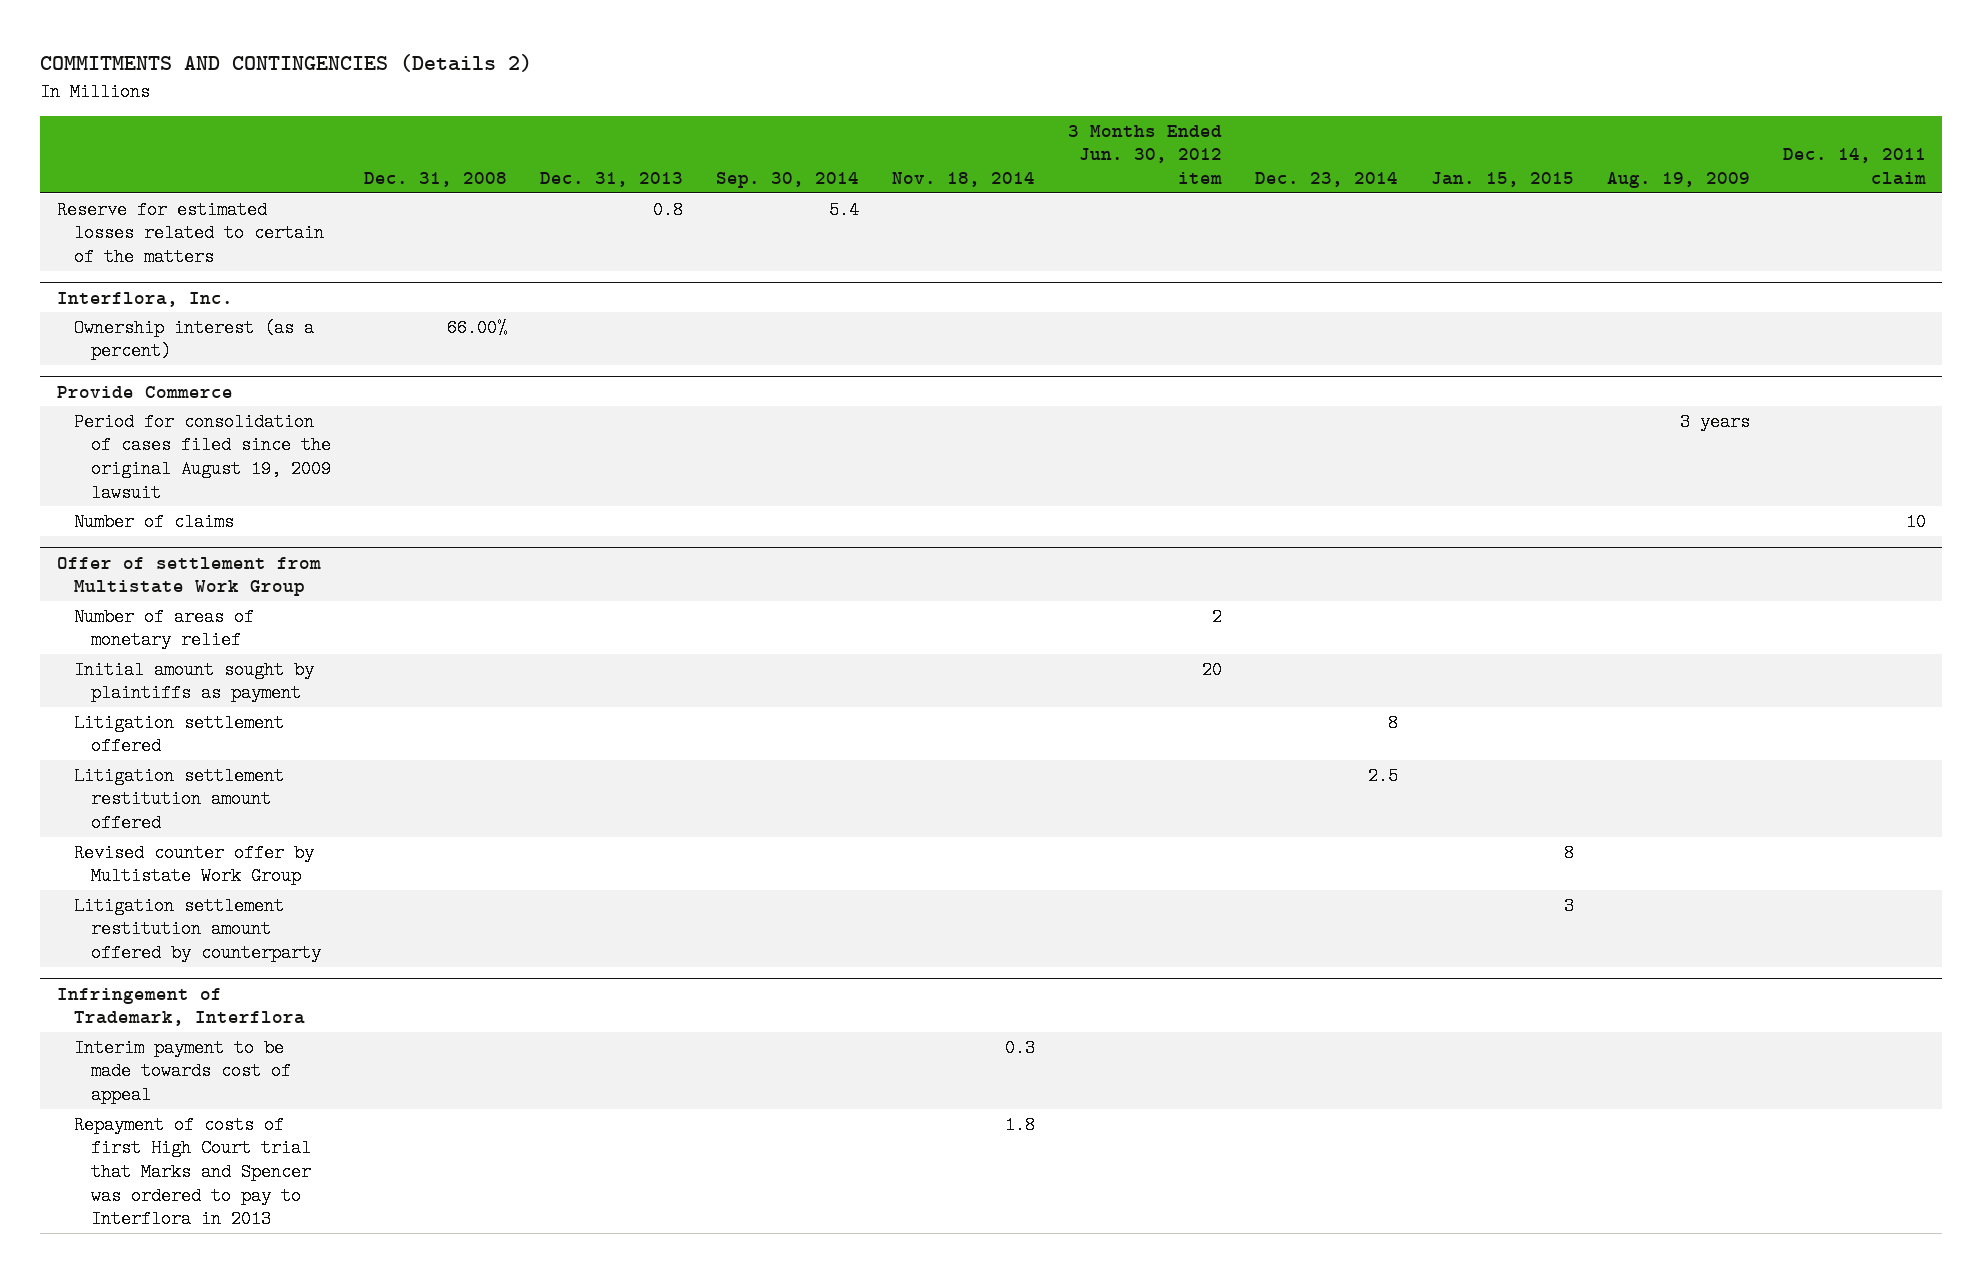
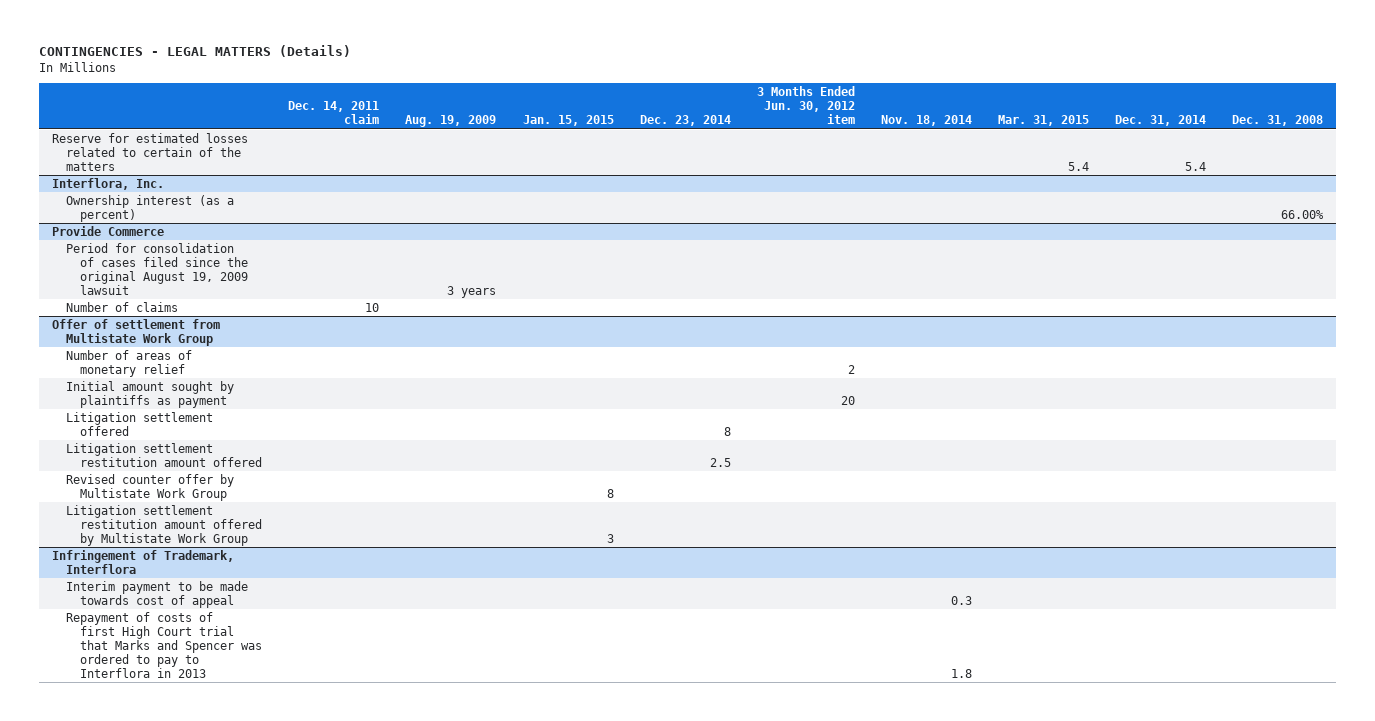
[40,54,533,73] COMMITMENTS AND CONTINGENCIES (Details 2) -> [38,45,351,58] CONTINGENCIES - LEGAL MATTERS (Details)
[540,171,684,187] Dec. 31, 2013 -> none
[716,171,860,188] Sep. 30, 2014 -> none
none -> [997,115,1089,127] Mar. 31, 2015
none -> [1114,115,1206,127] Dec. 31, 2014
[74,896,322,962] Litigation settlement restitution amount offered by counterparty -> [65,504,263,546] Litigation settlement restitution amount offered by Multistate Work Group

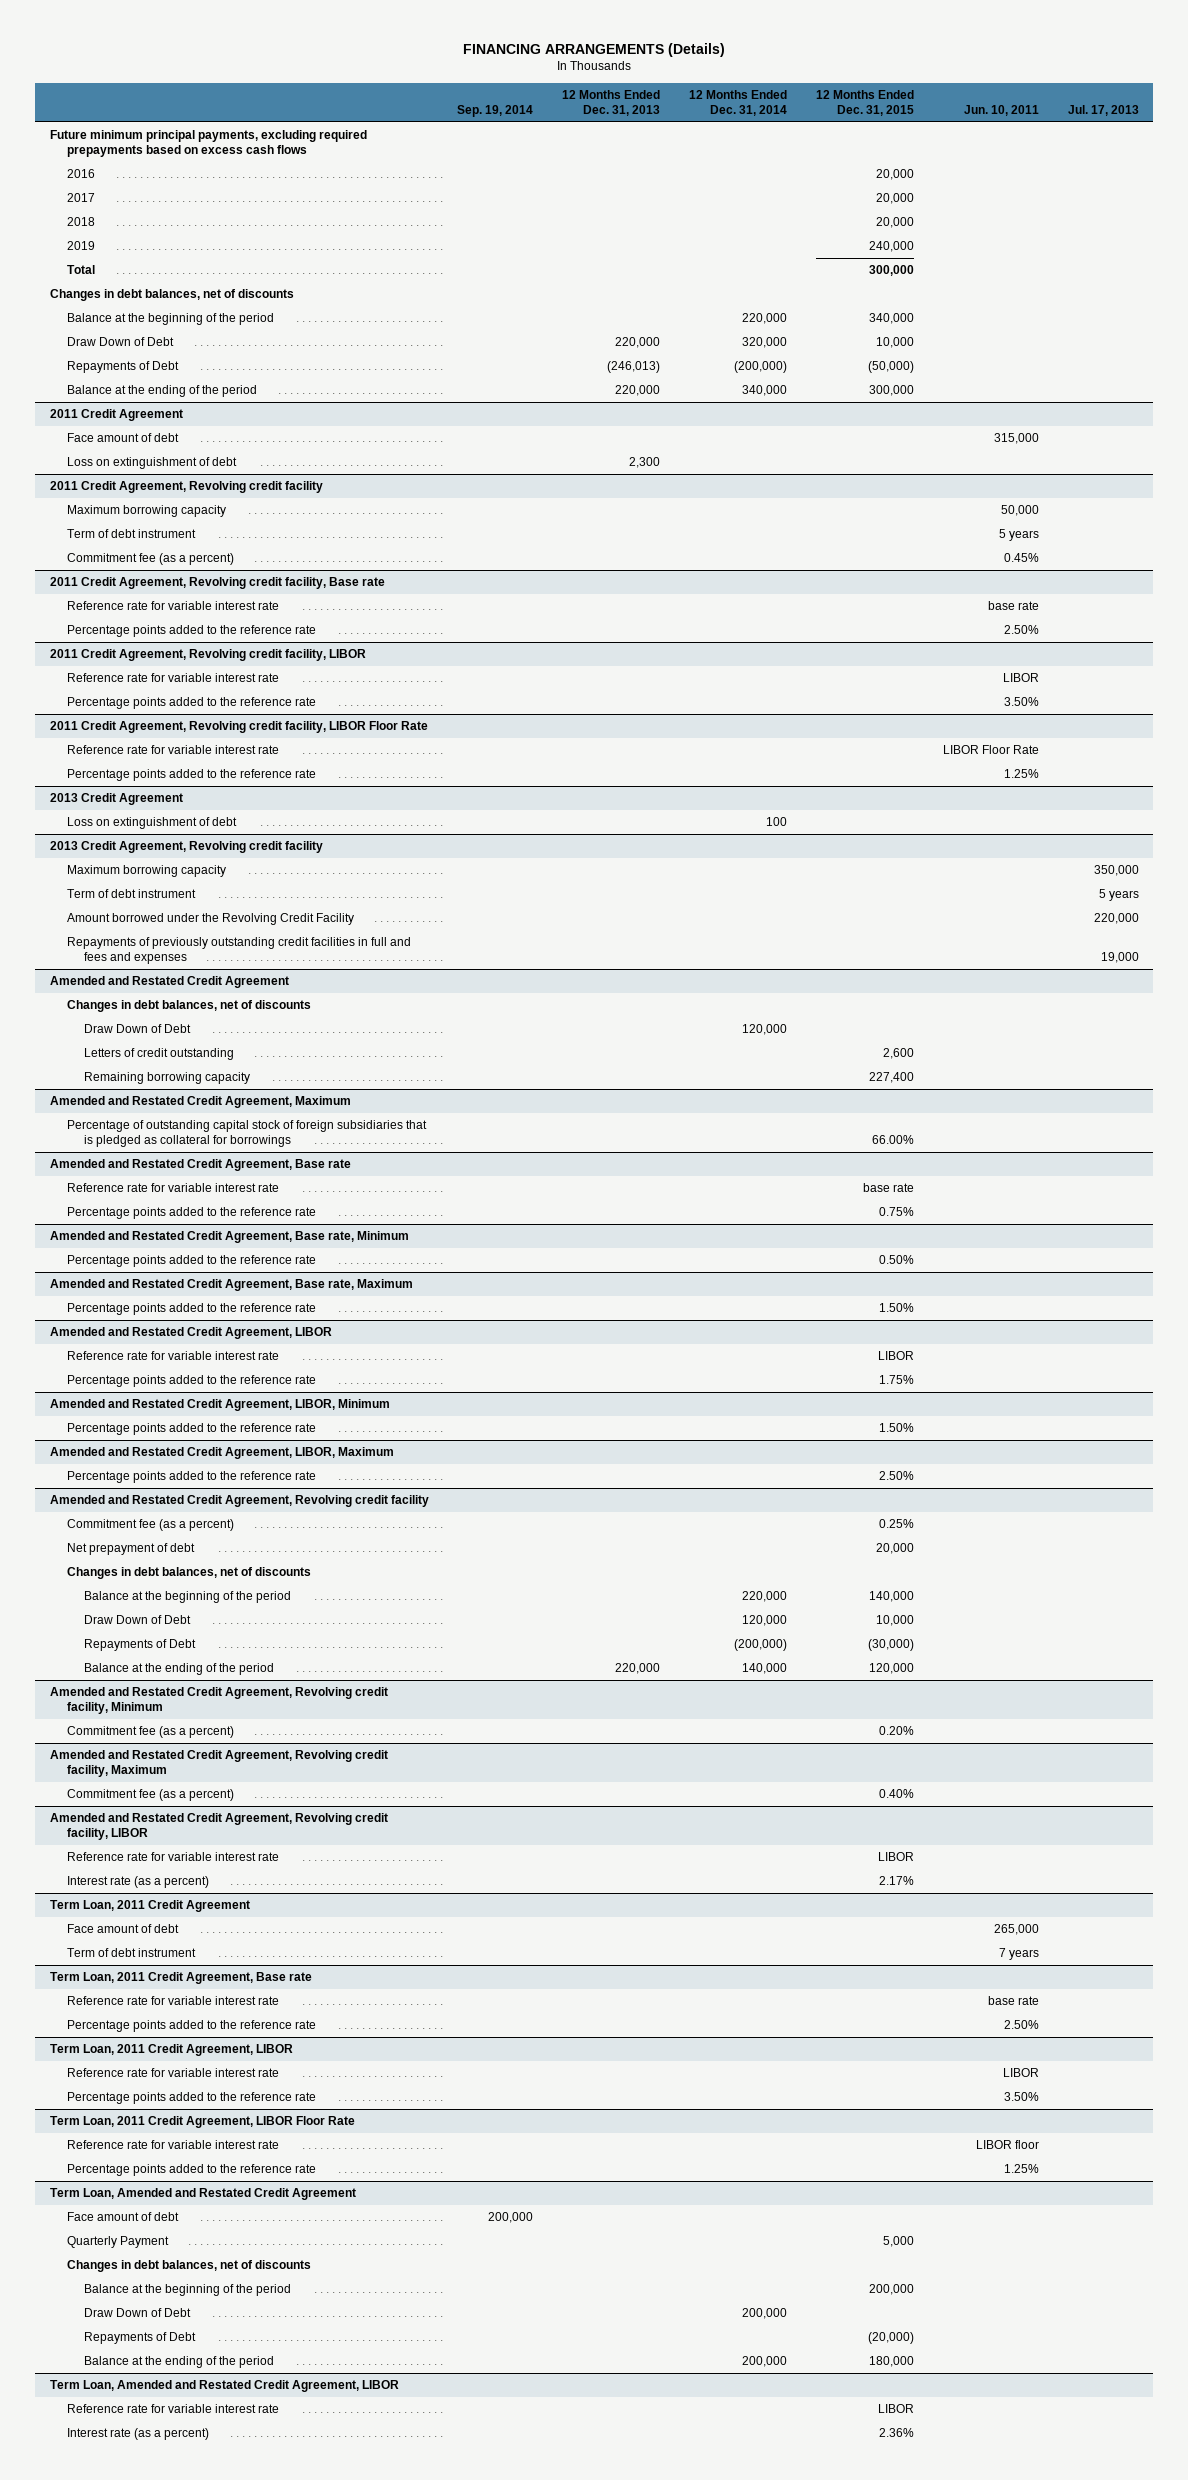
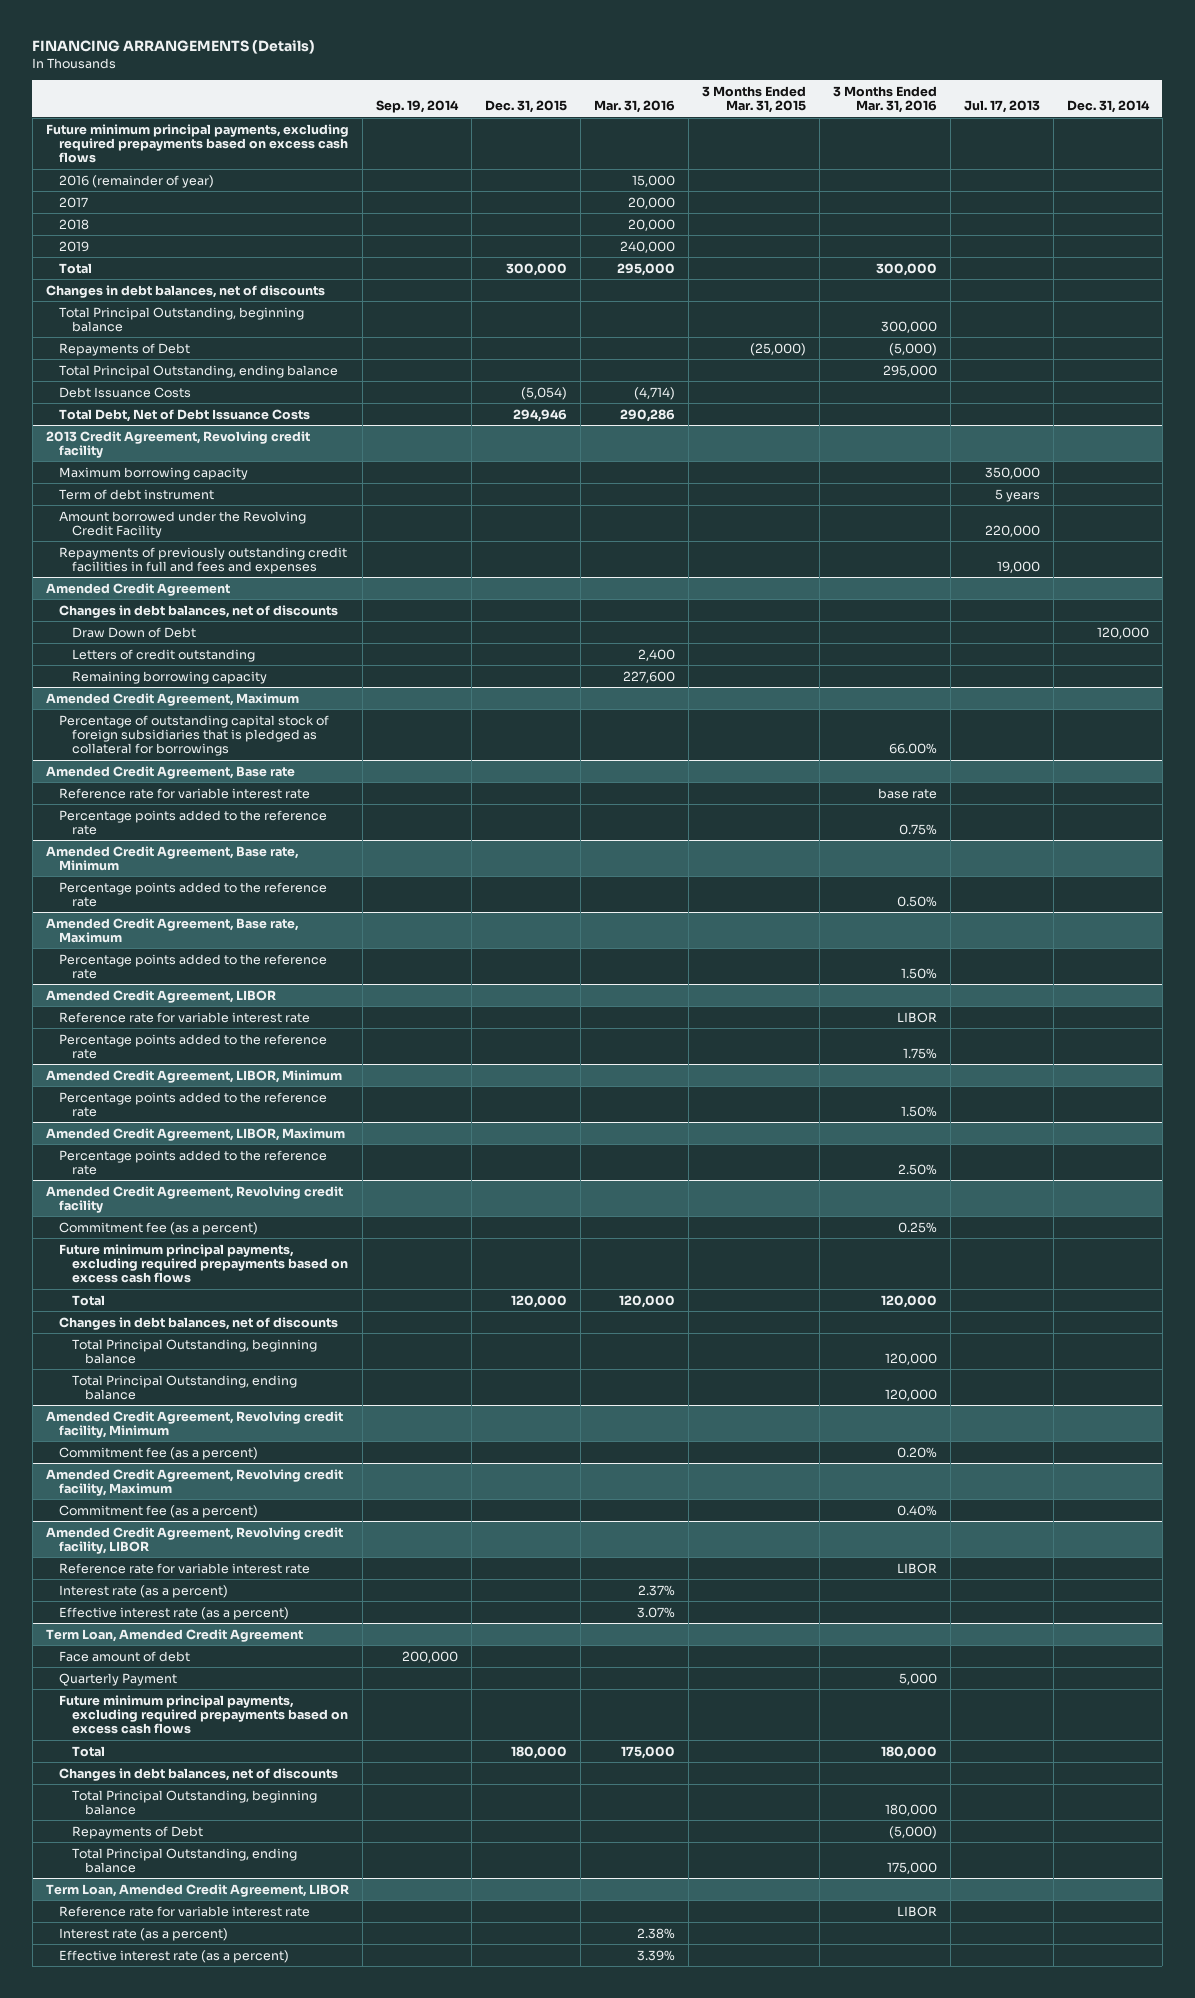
[562,90,661,116] 12 Months Ended Dec. 31, 2013 -> none
[689,90,788,116] 12 Months Ended Dec. 31, 2014 -> none
[815,90,914,116] 12 Months Ended Dec. 31, 2015 -> none
[963,104,1039,116] Jun. 10, 2011 -> none
none -> [484,100,567,114] Dec. 31, 2015
none -> [593,100,675,114] Mar. 31, 2016
none -> [701,85,806,114] 3 Months Ended Mar. 31, 2015
none -> [832,85,937,114] 3 Months Ended Mar. 31, 2016
none -> [1066,100,1150,114] Dec. 31, 2014
[66,169,95,179] 2016 -> none
none -> [58,174,214,188] 2016 (remainder of year)
[66,313,274,326] Balance at the beginning of the period -> none
[66,337,174,347] Draw Down of Debt -> none
none -> [58,306,304,332] Total Principal Outstanding, beginning balance
[49,409,183,422] 2011 Credit Agreement -> none
[66,433,179,443] Face amount of debt -> none
[66,457,237,470] Loss on extinguishment of debt -> none
[49,481,323,494] 2011 Credit Agreement, Revolving credit facility -> none
[66,505,226,518] Maximum borrowing capacity -> none
[66,529,196,539] Term of debt instrument -> none
[66,553,234,566] Commitment fee (as a percent) -> none
[49,577,385,590] 2011 Credit Agreement, Revolving credit facility, Base rate -> none
[66,601,279,611] Reference rate for variable interest rate -> none
[66,625,316,638] Percentage points added to the reference rate -> none
[49,649,366,662] 2011 Credit Agreement, Revolving credit facility, LIBOR -> none
[66,673,279,683] Reference rate for variable interest rate -> none
[66,697,316,710] Percentage points added to the reference rate -> none
[49,721,428,734] 2011 Credit Agreement, Revolving credit facility, LIBOR Floor Rate -> none
[66,745,279,755] Reference rate for variable interest rate -> none
[66,769,316,782] Percentage points added to the reference rate -> none
[49,793,183,806] 2013 Credit Agreement -> none
[66,817,237,830] Loss on extinguishment of debt -> none
none -> [58,364,338,378] Total Principal Outstanding, ending balance
none -> [58,386,191,398] Debt Issuance Costs
[66,385,257,398] Balance at the ending of the period -> [58,408,310,422] Total Debt, Net of Debt Issuance Costs
[49,976,289,989] Amended and Restated Credit Agreement -> [45,582,230,596] Amended Credit Agreement
[49,1096,351,1109] Amended and Restated Credit Agreement, Maximum -> [45,692,299,706] Amended Credit Agreement, Maximum
[49,1159,351,1172] Amended and Restated Credit Agreement, Base rate -> [45,765,295,779] Amended Credit Agreement, Base rate
[49,1231,409,1244] Amended and Restated Credit Agreement, Base rate, Minimum -> [45,845,299,871] Amended Credit Agreement, Base rate, Minimum
[49,1279,413,1292] Amended and Restated Credit Agreement, Base rate, Maximum -> [45,917,299,943] Amended Credit Agreement, Base rate, Maximum
[49,1327,332,1340] Amended and Restated Credit Agreement, LIBOR -> [45,989,276,1003] Amended Credit Agreement, LIBOR
[49,1399,390,1412] Amended and Restated Credit Agreement, LIBOR, Minimum -> [45,1069,342,1083] Amended Credit Agreement, LIBOR, Minimum
[49,1447,394,1460] Amended and Restated Credit Agreement, LIBOR, Maximum -> [45,1127,345,1141] Amended Credit Agreement, LIBOR, Maximum
[49,1495,429,1508] Amended and Restated Credit Agreement, Revolving credit facility -> [45,1185,343,1213] Amended Credit Agreement, Revolving credit facility
[66,1543,195,1556] Net prepayment of debt -> none
none -> [58,1243,349,1284] Future minimum principal payments, excluding required prepayments based on excess cash flows
none -> [72,1294,106,1306] Total
[83,1591,291,1604] Balance at the beginning of the period -> none
[83,1615,191,1625] Draw Down of Debt -> none
[83,1639,196,1652] Repayments of Debt -> none
[83,1663,274,1676] Balance at the ending of the period -> none
none -> [72,1338,318,1364] Total Principal Outstanding, beginning balance
none -> [72,1374,298,1400] Total Principal Outstanding, ending balance
[49,1687,388,1715] Amended and Restated Credit Agreement, Revolving credit facility, Minimum -> [45,1410,343,1438] Amended Credit Agreement, Revolving credit facility, Minimum
[49,1750,388,1778] Amended and Restated Credit Agreement, Revolving credit facility, Maximum -> [45,1468,343,1496] Amended Credit Agreement, Revolving credit facility, Maximum
[49,1813,388,1841] Amended and Restated Credit Agreement, Revolving credit facility, LIBOR -> [45,1526,343,1554] Amended Credit Agreement, Revolving credit facility, LIBOR
[49,1900,250,1913] Term Loan, 2011 Credit Agreement -> none
[66,1924,179,1934] Face amount of debt -> none
[66,1948,196,1958] Term of debt instrument -> none
[49,1972,312,1985] Term Loan, 2011 Credit Agreement, Base rate -> none
[66,1996,279,2006] Reference rate for variable interest rate -> none
[66,2020,316,2033] Percentage points added to the reference rate -> none
[49,2044,293,2057] Term Loan, 2011 Credit Agreement, LIBOR -> none
[66,2068,279,2078] Reference rate for variable interest rate -> none
[66,2092,316,2105] Percentage points added to the reference rate -> none
[49,2116,355,2129] Term Loan, 2011 Credit Agreement, LIBOR Floor Rate -> none
[66,2140,279,2150] Reference rate for variable interest rate -> none
[66,2164,316,2177] Percentage points added to the reference rate -> none
none -> [58,1606,289,1620] Effective interest rate (as a percent)
[49,2188,356,2201] Term Loan, Amended and Restated Credit Agreement -> [45,1628,303,1642] Term Loan, Amended Credit Agreement
none -> [58,1694,349,1735] Future minimum principal payments, excluding required prepayments based on excess cash flows
none -> [72,1745,106,1757] Total
[83,2284,291,2297] Balance at the beginning of the period -> none
[83,2308,191,2318] Draw Down of Debt -> none
none -> [72,1789,318,1815] Total Principal Outstanding, beginning balance
[83,2356,274,2369] Balance at the ending of the period -> none
none -> [72,1847,298,1873] Total Principal Outstanding, ending balance
[49,2380,399,2393] Term Loan, Amended and Restated Credit Agreement, LIBOR -> [45,1883,349,1897] Term Loan, Amended Credit Agreement, LIBOR
none -> [58,1949,289,1963] Effective interest rate (as a percent)

